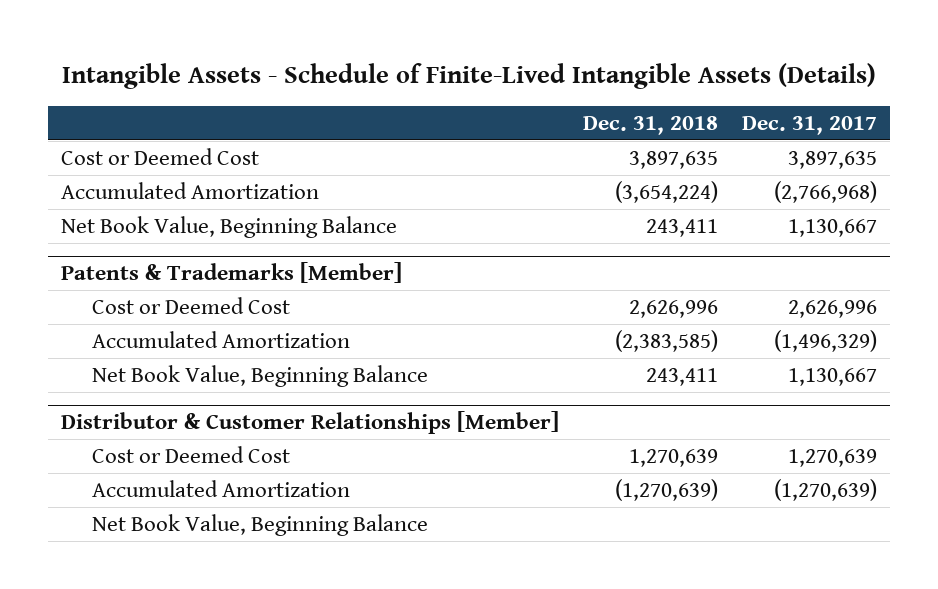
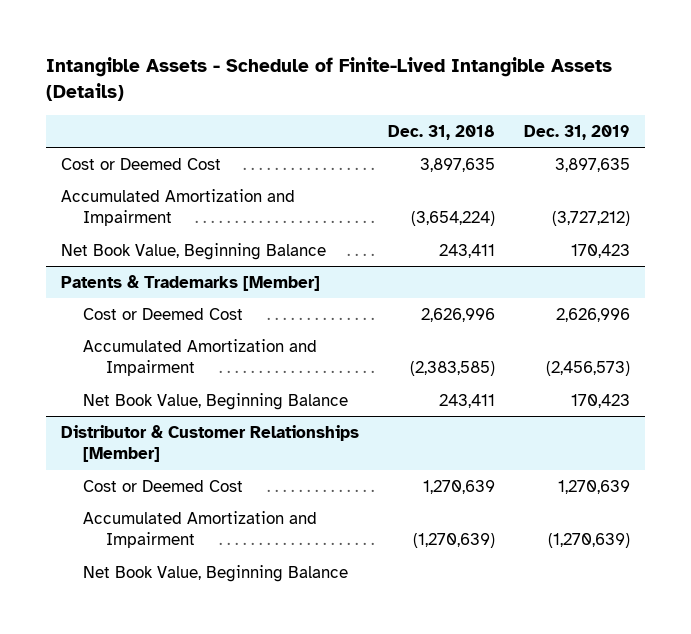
[742,115,878,135] Dec. 31, 2017 -> none
none -> [524,124,631,140] Dec. 31, 2019
[60,181,319,199] Accumulated Amortization -> [60,188,295,227] Accumulated Amortization and Impairment
[92,330,351,348] Accumulated Amortization -> [83,338,318,377] Accumulated Amortization and Impairment
[92,479,351,497] Accumulated Amortization -> [83,510,318,549] Accumulated Amortization and Impairment

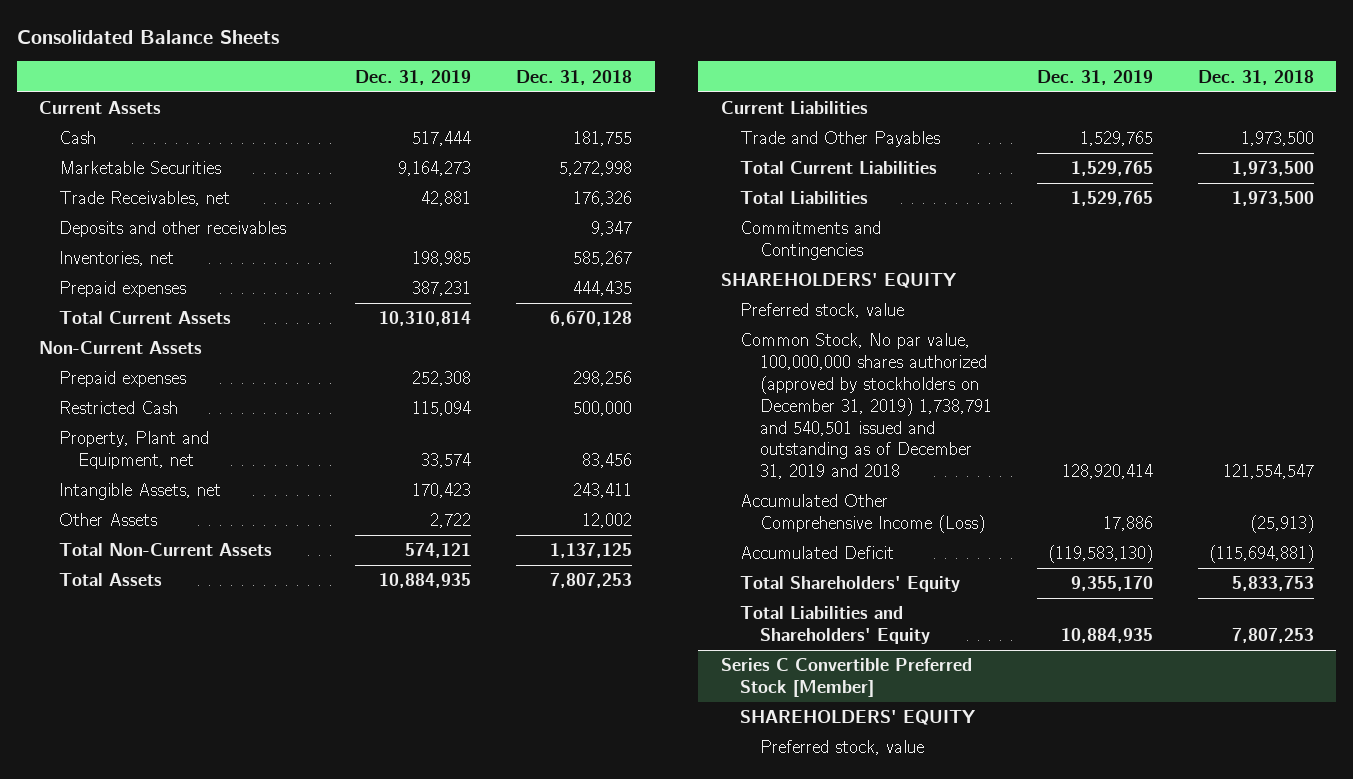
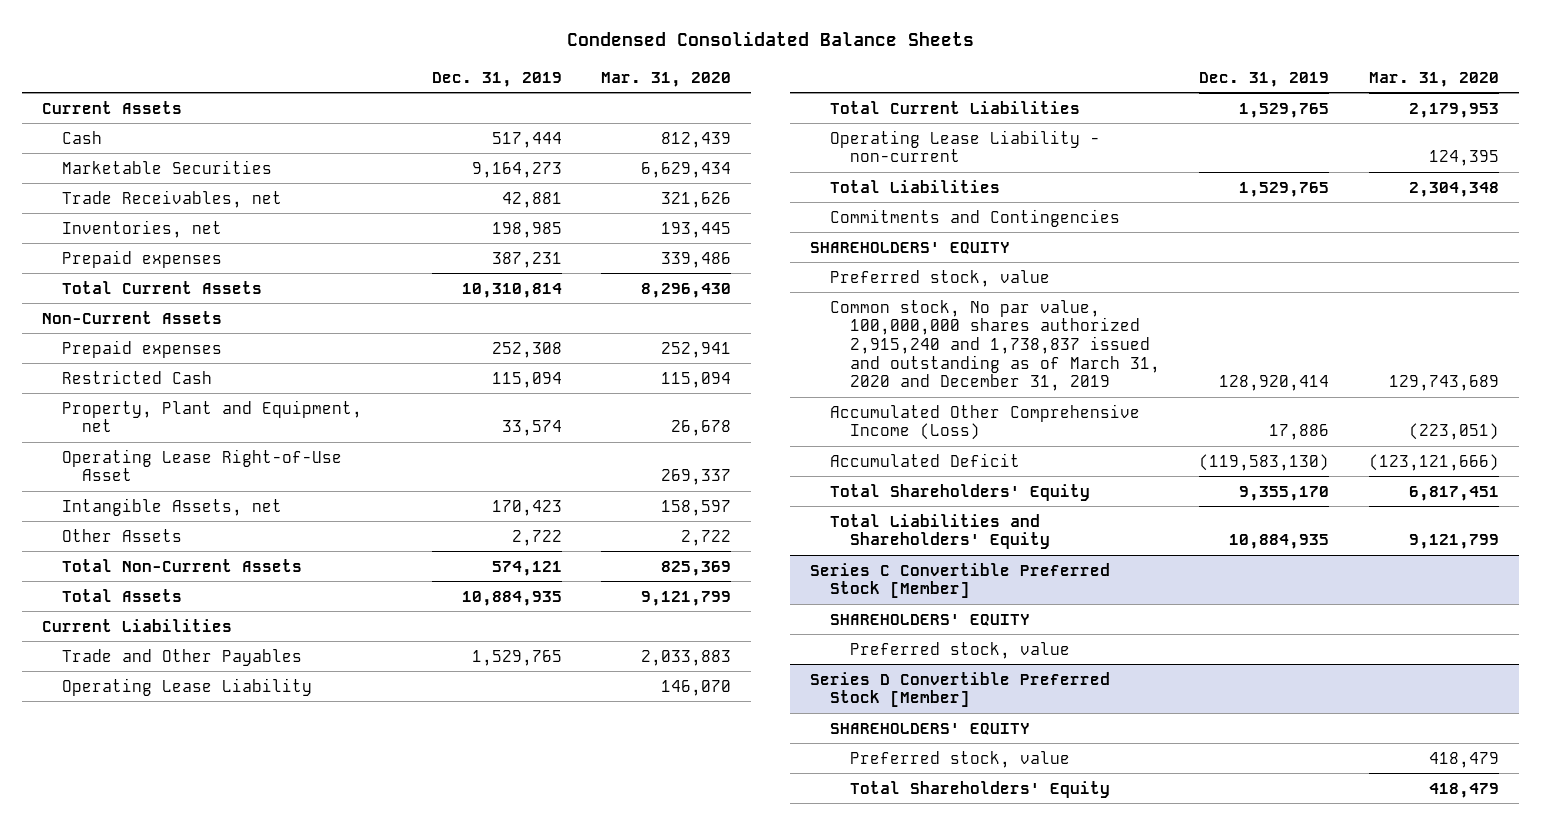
[16,29,279,44] Consolidated Balance Sheets -> [566,31,974,47] Condensed Consolidated Balance Sheets
[516,69,633,85] Dec. 31, 2018 -> none
none -> [601,71,732,87] Mar. 31, 2020
[58,221,286,238] Deposits and other receivables -> none
none -> [61,448,342,482] Operating Lease Right-of-Use Asset
none -> [61,677,312,696] Operating Lease Liability
none -> [829,129,1100,163] Operating Lease Liability - non-current
[740,333,992,480] Common Stock, No par value, 100,000,000 shares authorized (approved by stockholders on December 31, 2019) 1,738,791 and 540,501 issued and outstanding as of December 31, 2019 and 2018 -> [829,299,1160,392] Common stock, No par value, 100,000,000 shares authorized 2,915,240 and 1,738,837 issued and outstanding as of March 31, 2020 and December 31, 2019
none -> [809,671,1110,708] Series D Convertible Preferred Stock [Member]
none -> [829,722,1030,735] SHAREHOLDERS' EQUITY
none -> [849,750,1070,768] Preferred stock, value
none -> [849,780,1110,798] Total Shareholders' Equity

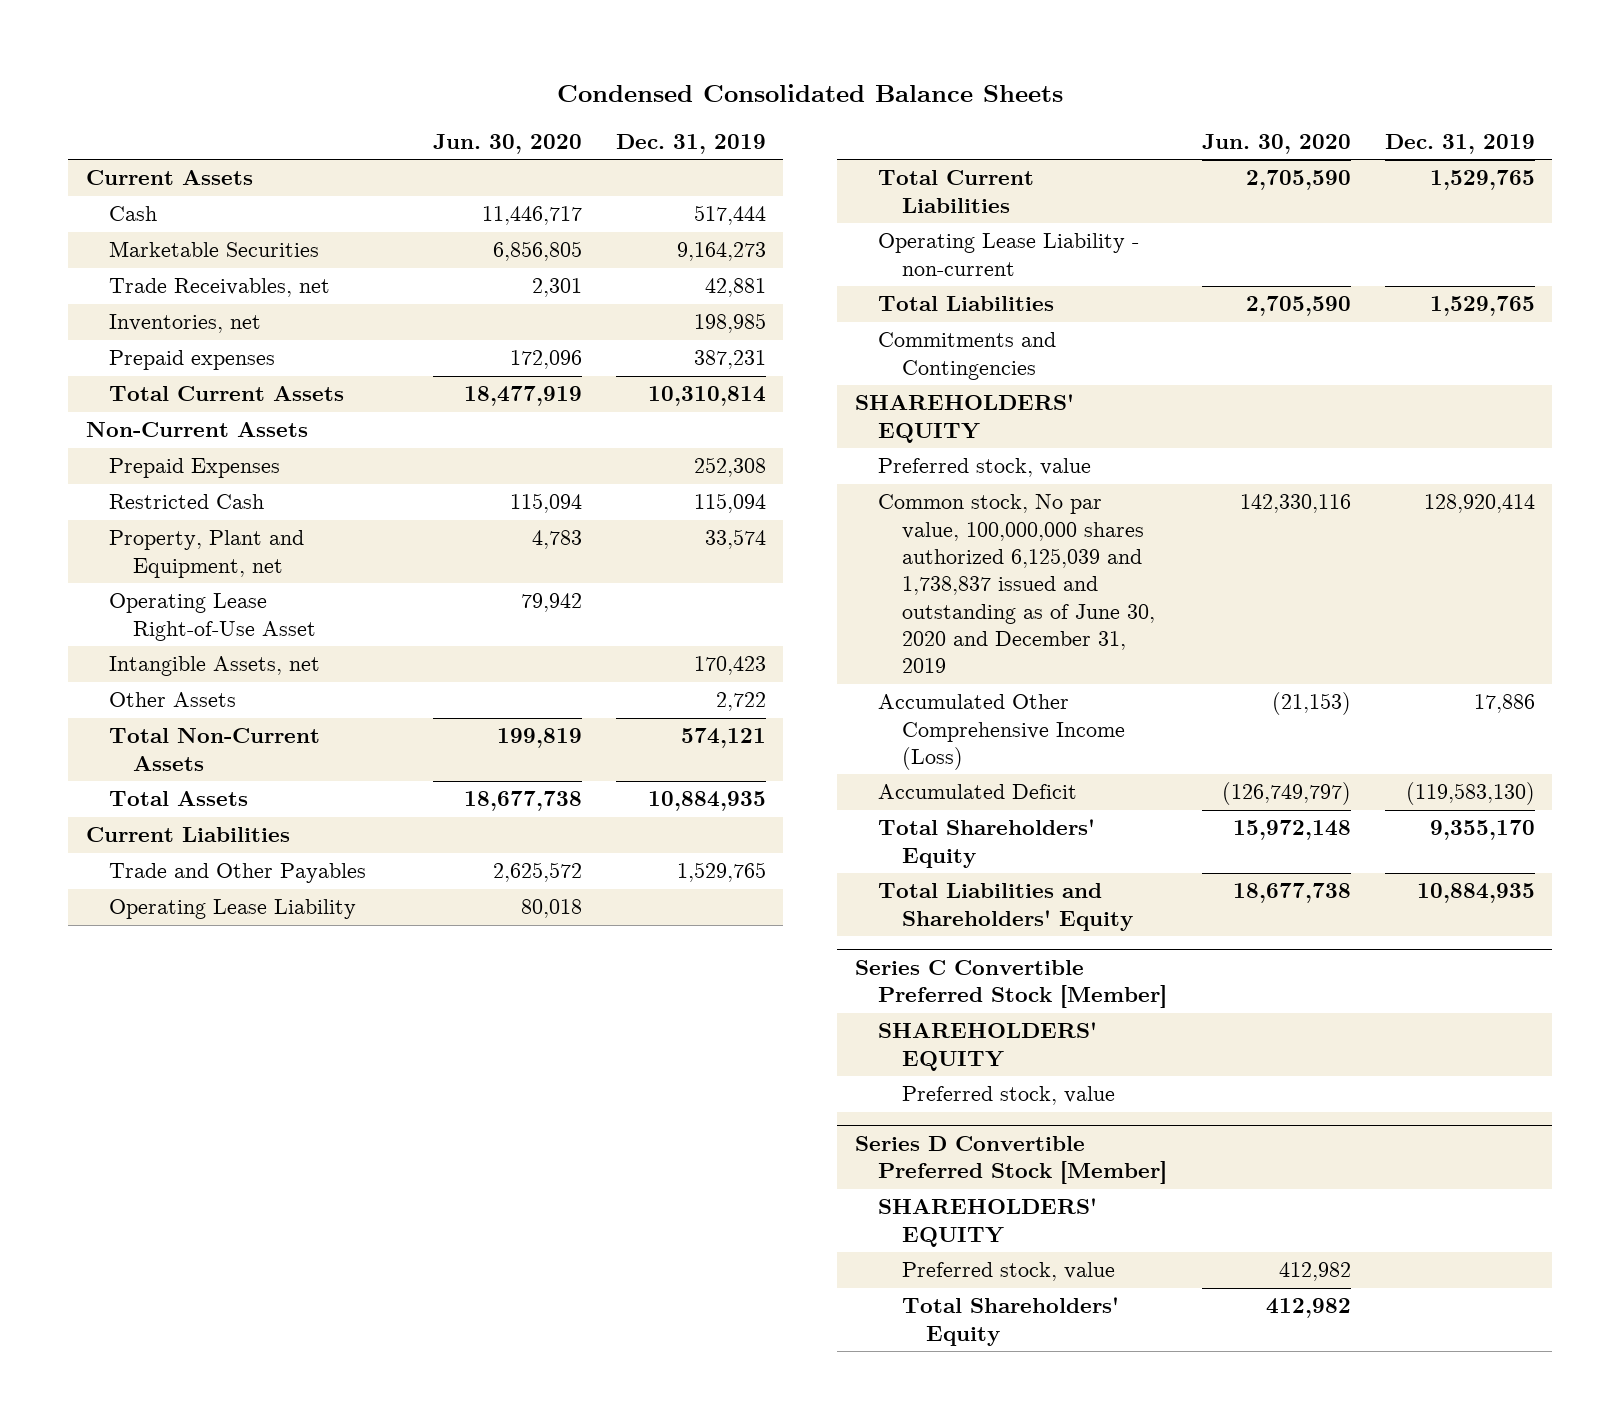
[601,71,732,87] Mar. 31, 2020 -> none
none -> [432,133,582,154] Jun. 30, 2020
[61,339,222,358] Prepaid expenses -> [109,458,281,479] Prepaid Expenses
[829,299,1160,392] Common stock, No par value, 100,000,000 shares authorized 2,915,240 and 1,738,837 issued and outstanding as of March 31, 2020 and December 31, 2019 -> [878,494,1156,674] Common stock, No par value, 100,000,000 shares authorized 6,125,039 and 1,738,837 issued and outstanding as of June 30, 2020 and December 31, 2019

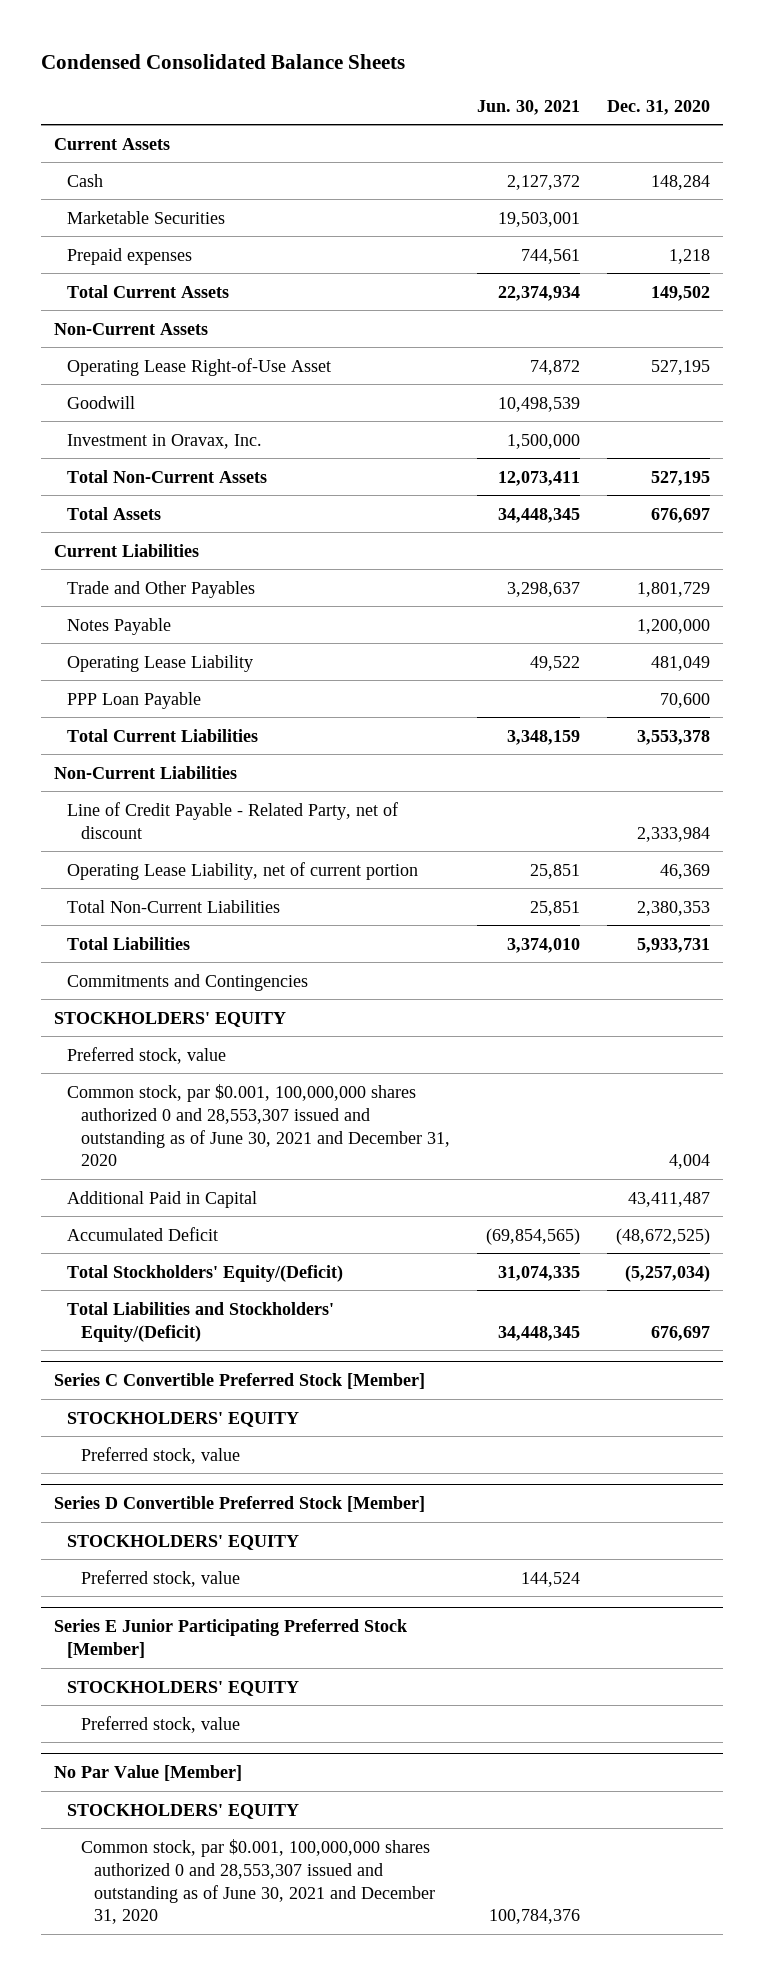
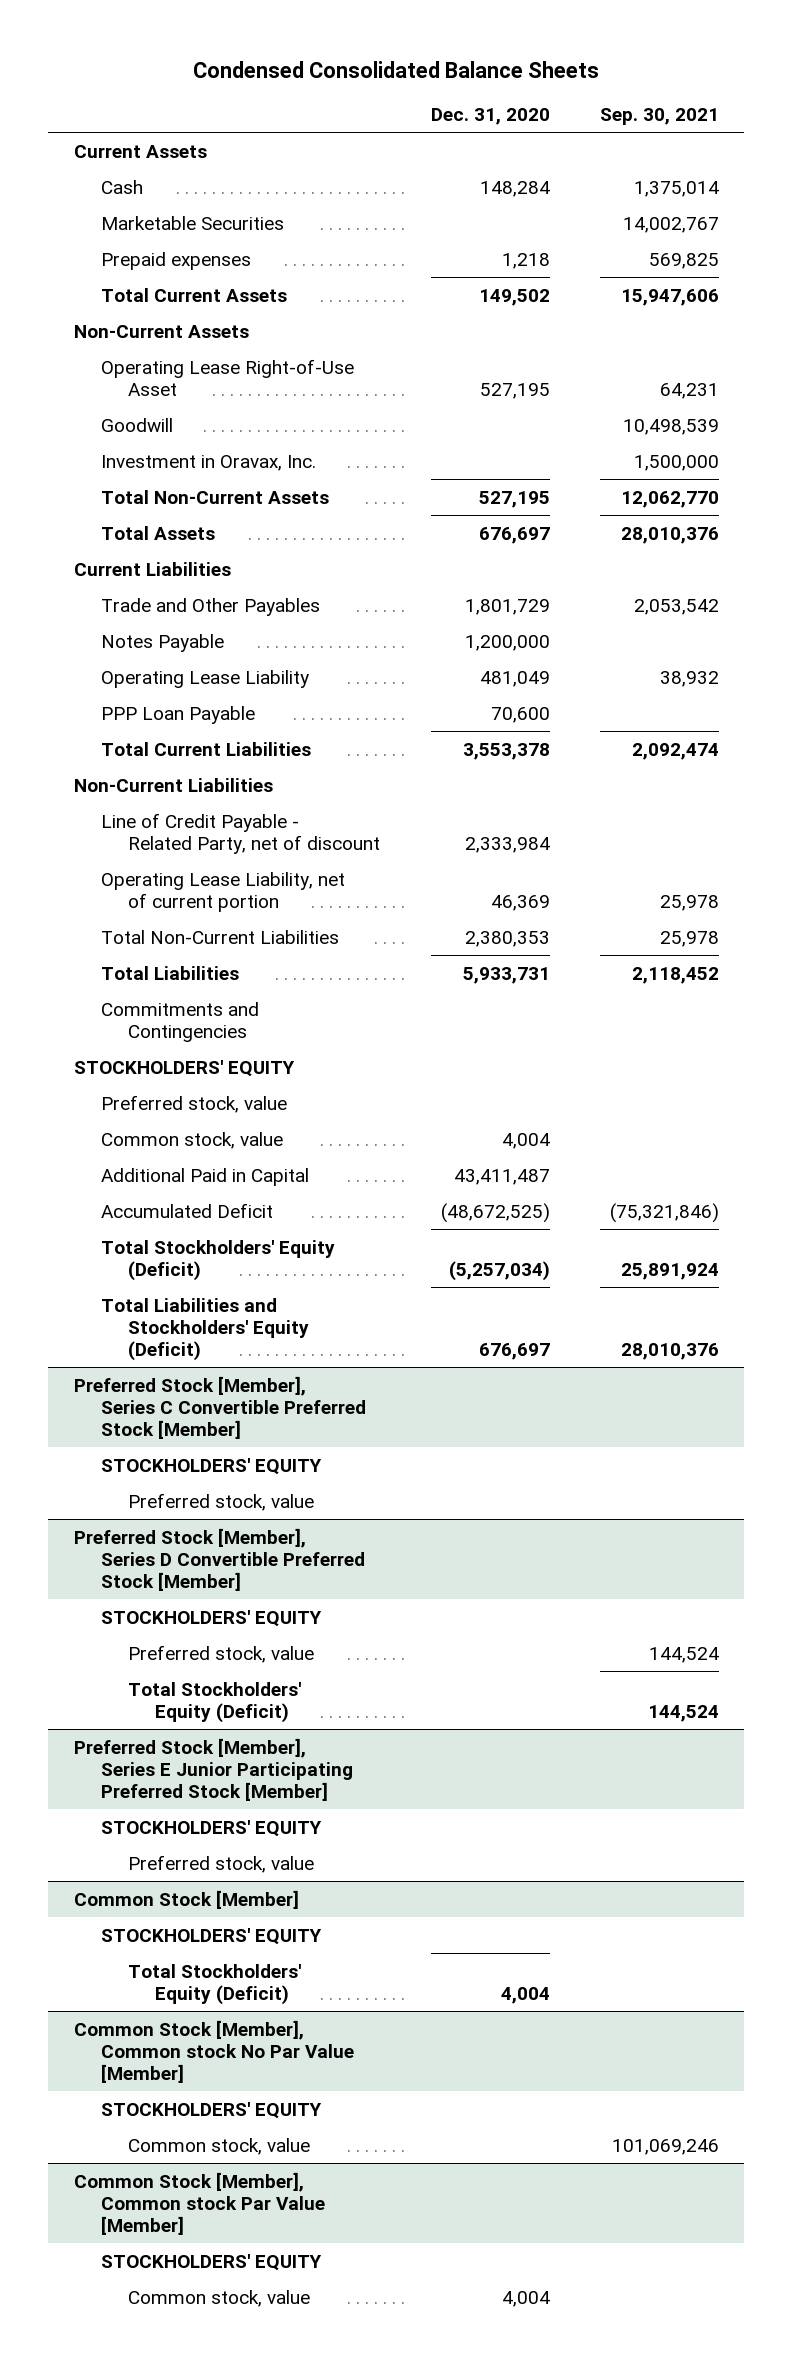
[476,99,580,115] Jun. 30, 2021 -> none
none -> [600,108,720,126] Sep. 30, 2021
[67,1083,450,1167] Common stock, par $0.001, 100,000,000 shares authorized 0 and 28,553,307 issued and outstanding as of June 30, 2021 and December 31, 2020 -> [100,1131,283,1149] Common stock, value
[67,1264,344,1282] Total Stockholders' Equity/(Deficit) -> [100,1239,335,1281] Total Stockholders' Equity (Deficit)
[67,1301,335,1342] Total Liabilities and Stockholders' Equity/(Deficit) -> [100,1297,310,1361] Total Liabilities and Stockholders' Equity (Deficit)
[53,1373,425,1390] Series C Convertible Preferred Stock [Member] -> [73,1375,366,1439] Preferred Stock [Member], Series C Convertible Preferred Stock [Member]
[53,1496,425,1513] Series D Convertible Preferred Stock [Member] -> [73,1527,365,1591] Preferred Stock [Member], Series D Convertible Preferred Stock [Member]
none -> [128,1681,302,1723] Total Stockholders' Equity (Deficit)
[53,1619,407,1659] Series E Junior Participating Preferred Stock [Member] -> [73,1737,353,1801] Preferred Stock [Member], Series E Junior Participating Preferred Stock [Member]
[53,1765,242,1782] No Par Value [Member] -> none
none -> [73,1889,299,1909] Common Stock [Member]
none -> [128,1963,302,2005] Total Stockholders' Equity (Deficit)
none -> [73,2019,354,2083] Common Stock [Member], Common stock No Par Value [Member]
none -> [100,2101,322,2119] STOCKHOLDERS' EQUITY
[80,1838,436,1925] Common stock, par $0.001, 100,000,000 shares authorized 0 and 28,553,307 issued and outstanding as of June 30, 2021 and December 31, 2020 -> [128,2137,311,2155] Common stock, value
none -> [73,2171,325,2235] Common Stock [Member], Common stock Par Value [Member]
none -> [100,2253,322,2271] STOCKHOLDERS' EQUITY
none -> [128,2289,311,2307] Common stock, value

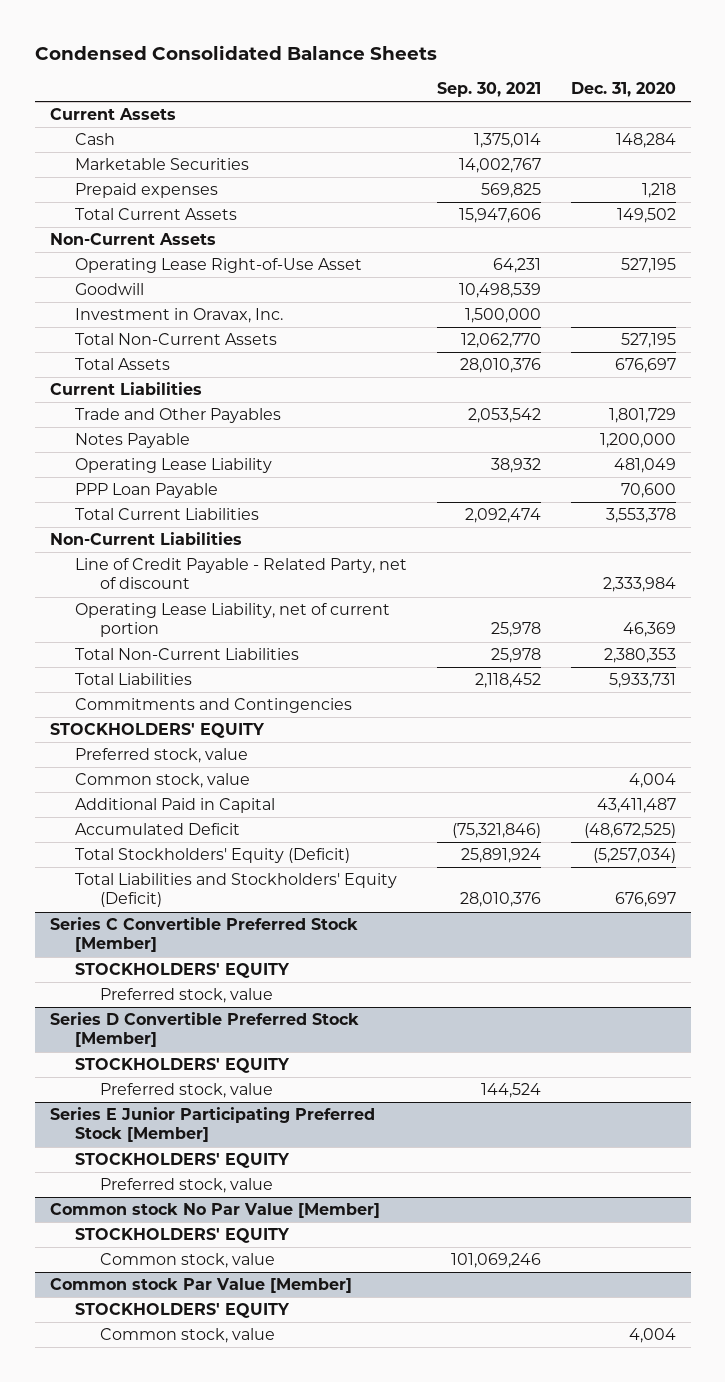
[73,1375,366,1439] Preferred Stock [Member], Series C Convertible Preferred Stock [Member] -> [49,917,358,953] Series C Convertible Preferred Stock [Member]
[73,1527,365,1591] Preferred Stock [Member], Series D Convertible Preferred Stock [Member] -> [49,1012,359,1048] Series D Convertible Preferred Stock [Member]
[128,1681,302,1723] Total Stockholders' Equity (Deficit) -> none
[73,1737,353,1801] Preferred Stock [Member], Series E Junior Participating Preferred Stock [Member] -> [49,1107,375,1143] Series E Junior Participating Preferred Stock [Member]
[73,1889,299,1909] Common Stock [Member] -> none
[100,1927,322,1945] STOCKHOLDERS' EQUITY -> none
[128,1963,302,2005] Total Stockholders' Equity (Deficit) -> none
[73,2019,354,2083] Common Stock [Member], Common stock No Par Value [Member] -> [49,1203,380,1219] Common stock No Par Value [Member]
[73,2171,325,2235] Common Stock [Member], Common stock Par Value [Member] -> [49,1278,352,1294] Common stock Par Value [Member]

